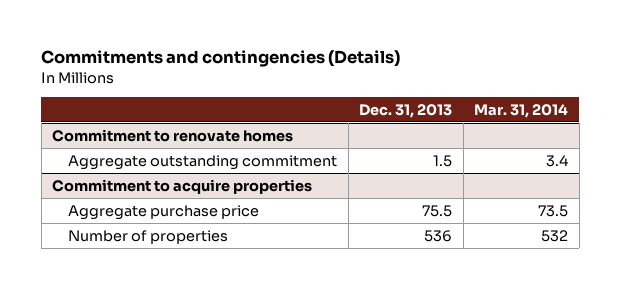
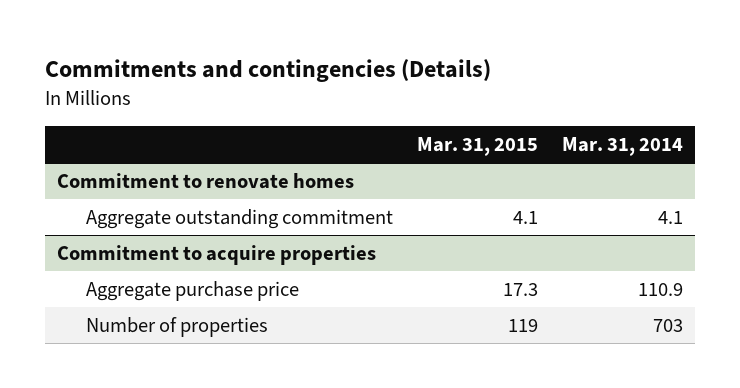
[359,103,453,118] Dec. 31, 2013 -> none
none -> [416,136,538,156] Mar. 31, 2015
[546,154,569,167] 3.4 -> [657,210,683,224] 4.1
[538,204,569,217] 73.5 -> [637,282,683,296] 110.9
[541,229,569,242] 532 -> [652,318,683,332] 703

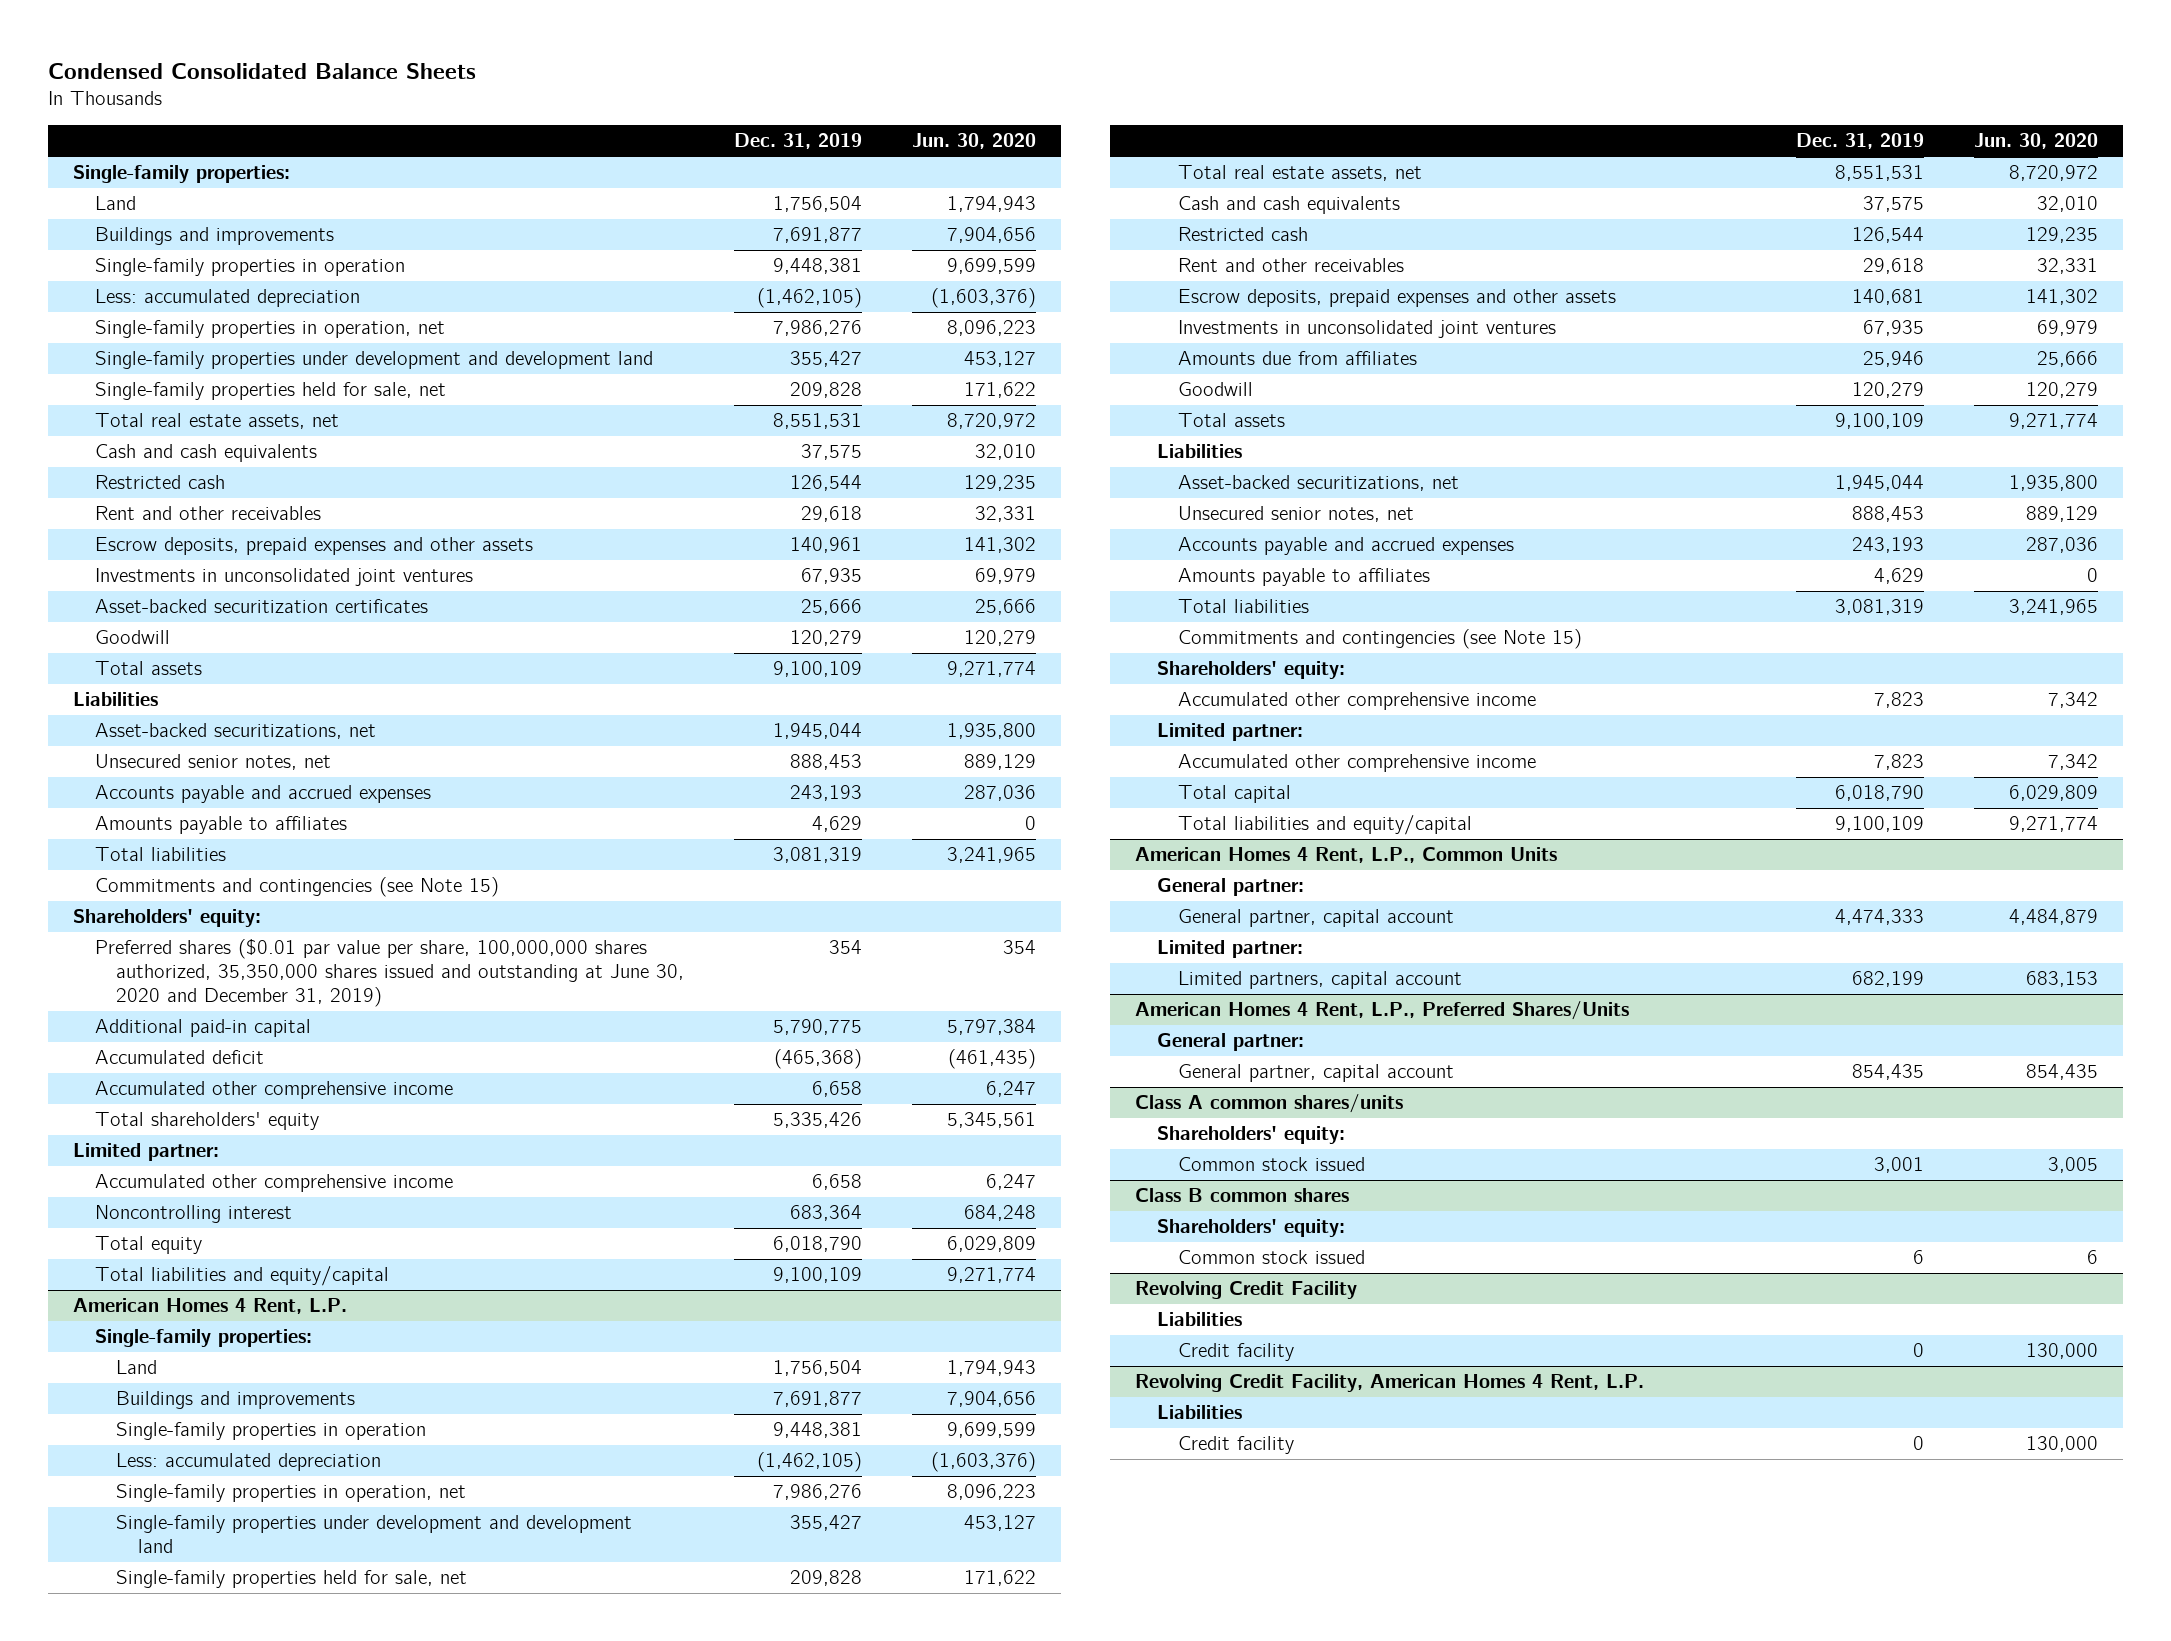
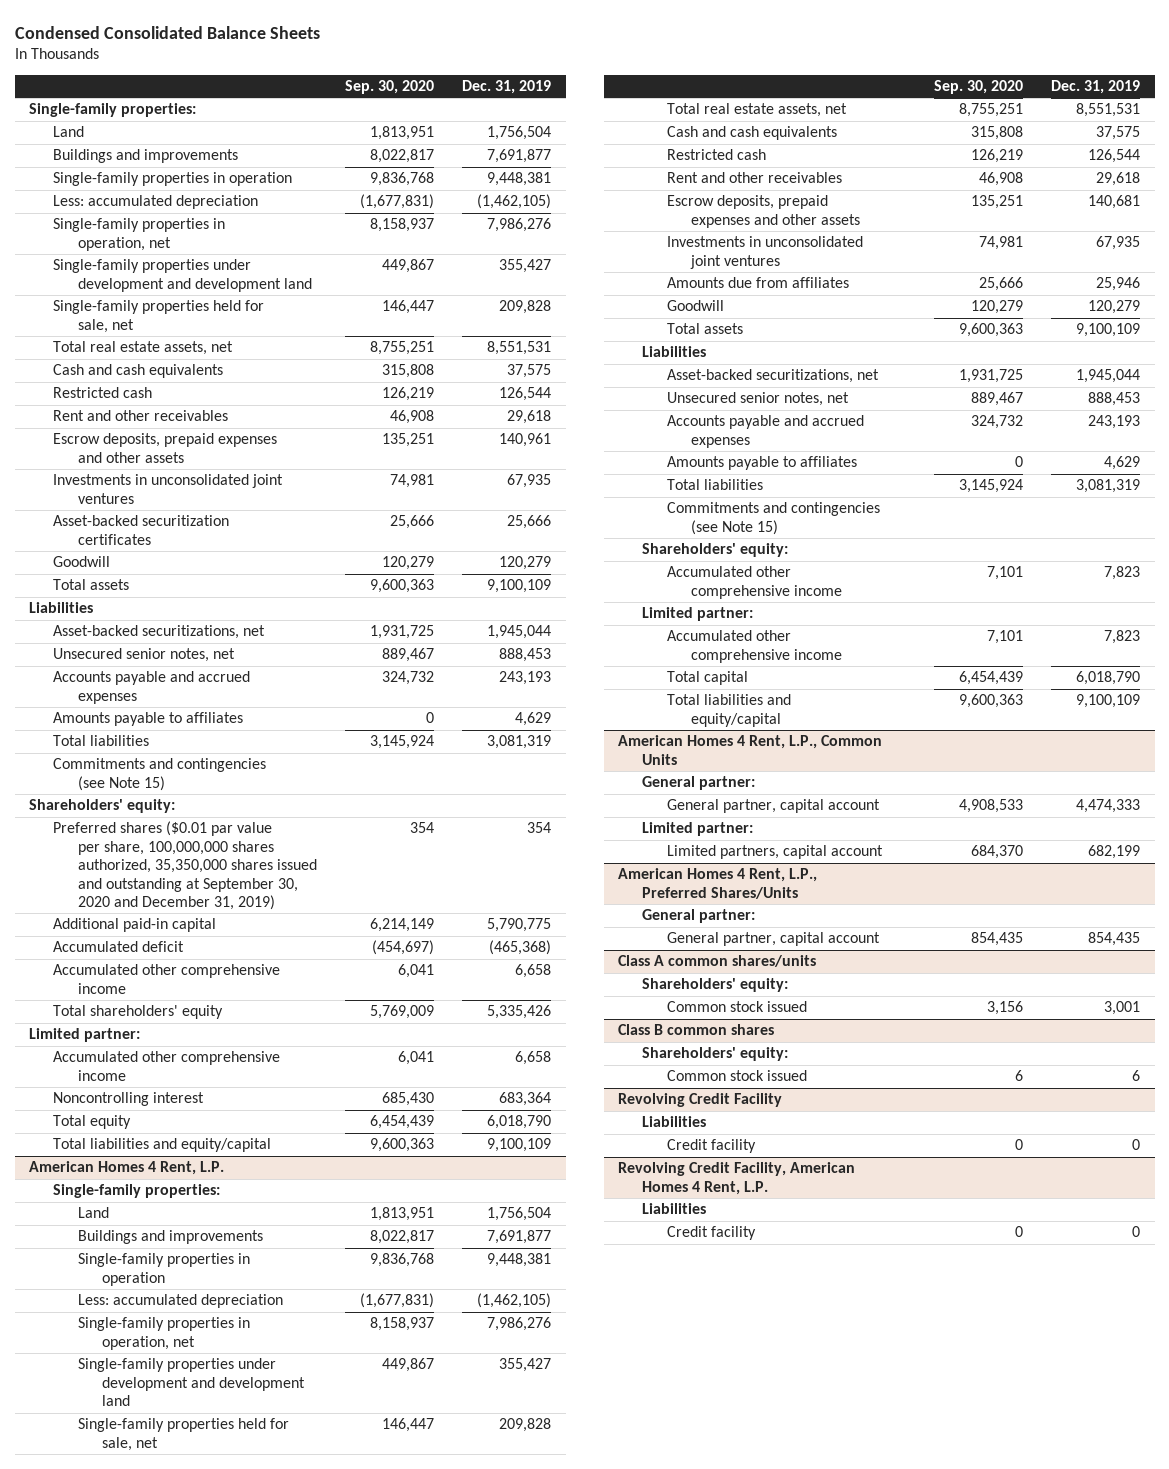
[911,133,1036,150] Jun. 30, 2020 -> none
none -> [345,80,435,95] Sep. 30, 2020
[94,939,685,1008] Preferred shares ($0.01 par value per share, 100,000,000 shares authorized, 35,350,000 shares issued and outstanding at June 30, 2020 and December 31, 2019) -> [53,821,317,911] Preferred shares ($0.01 par value per share, 100,000,000 shares authorized, 35,350,000 shares issued and outstanding at September 30, 2020 and December 31, 2019)

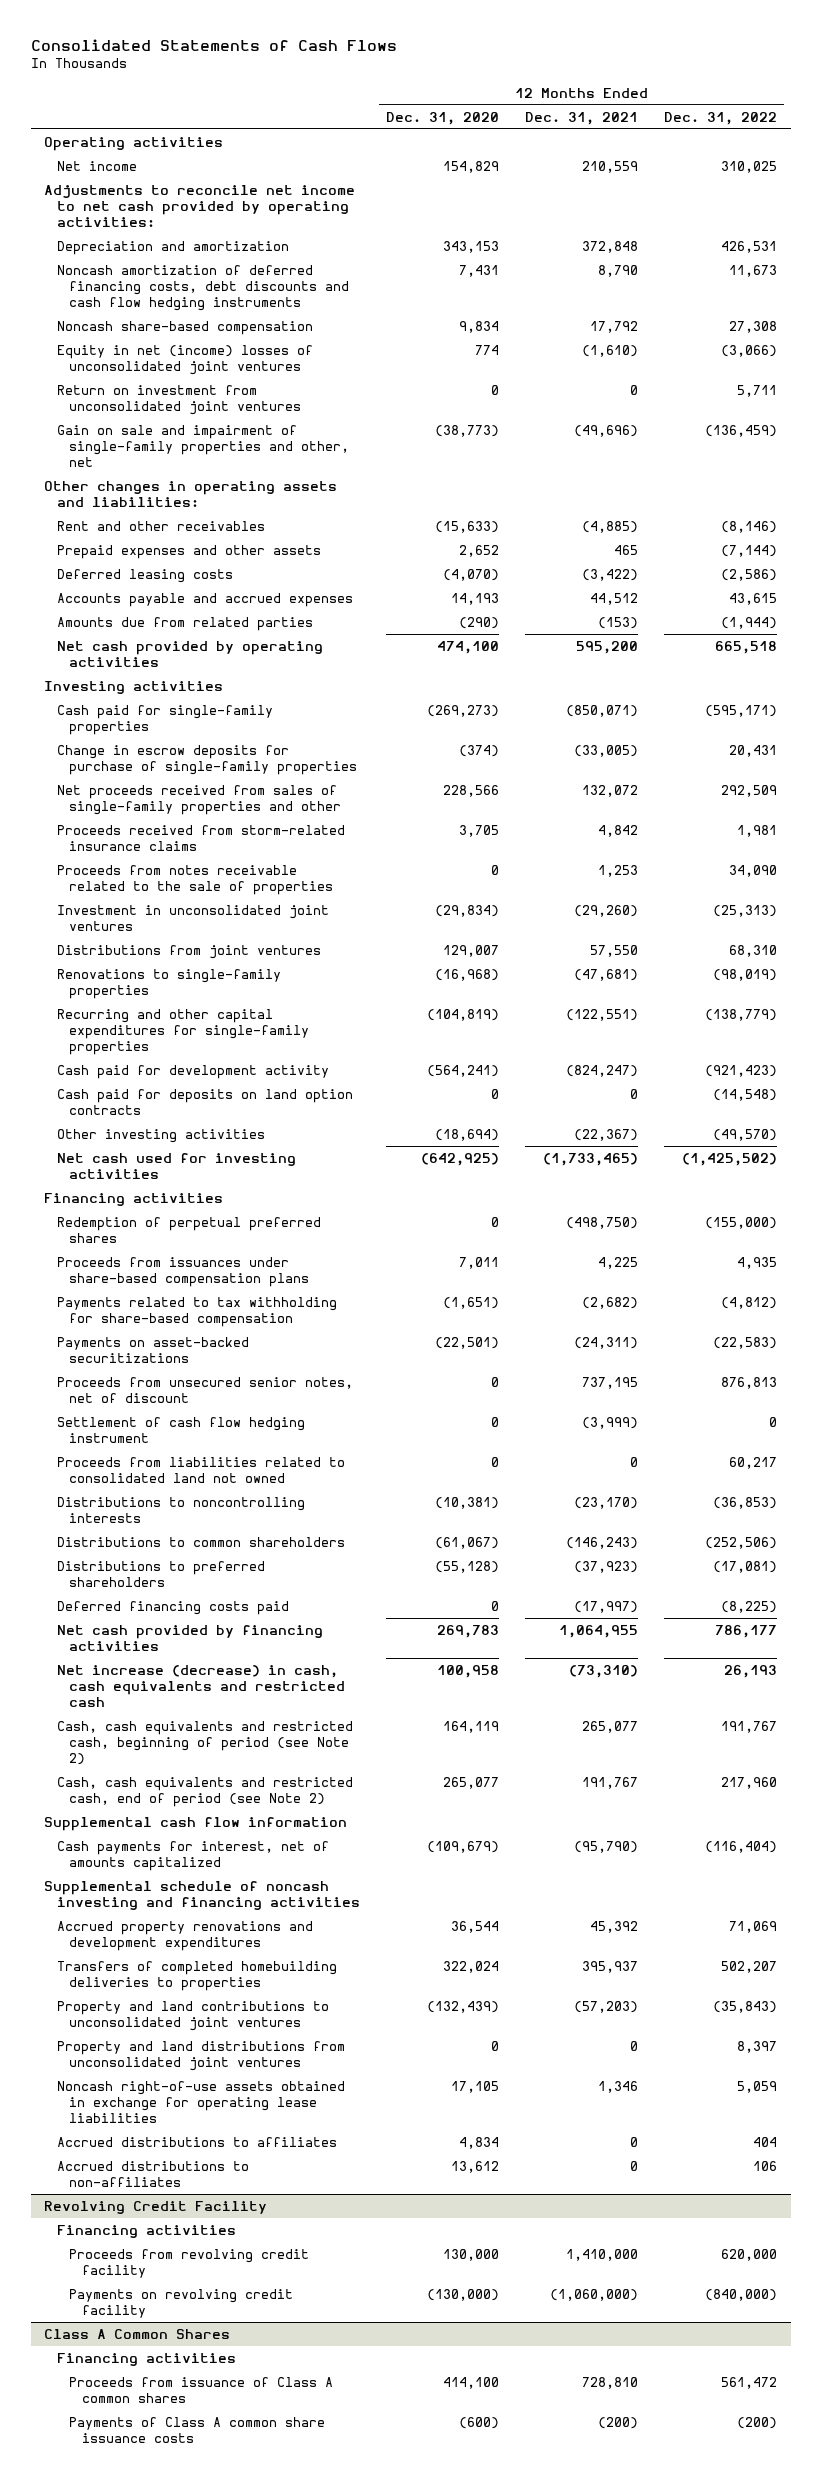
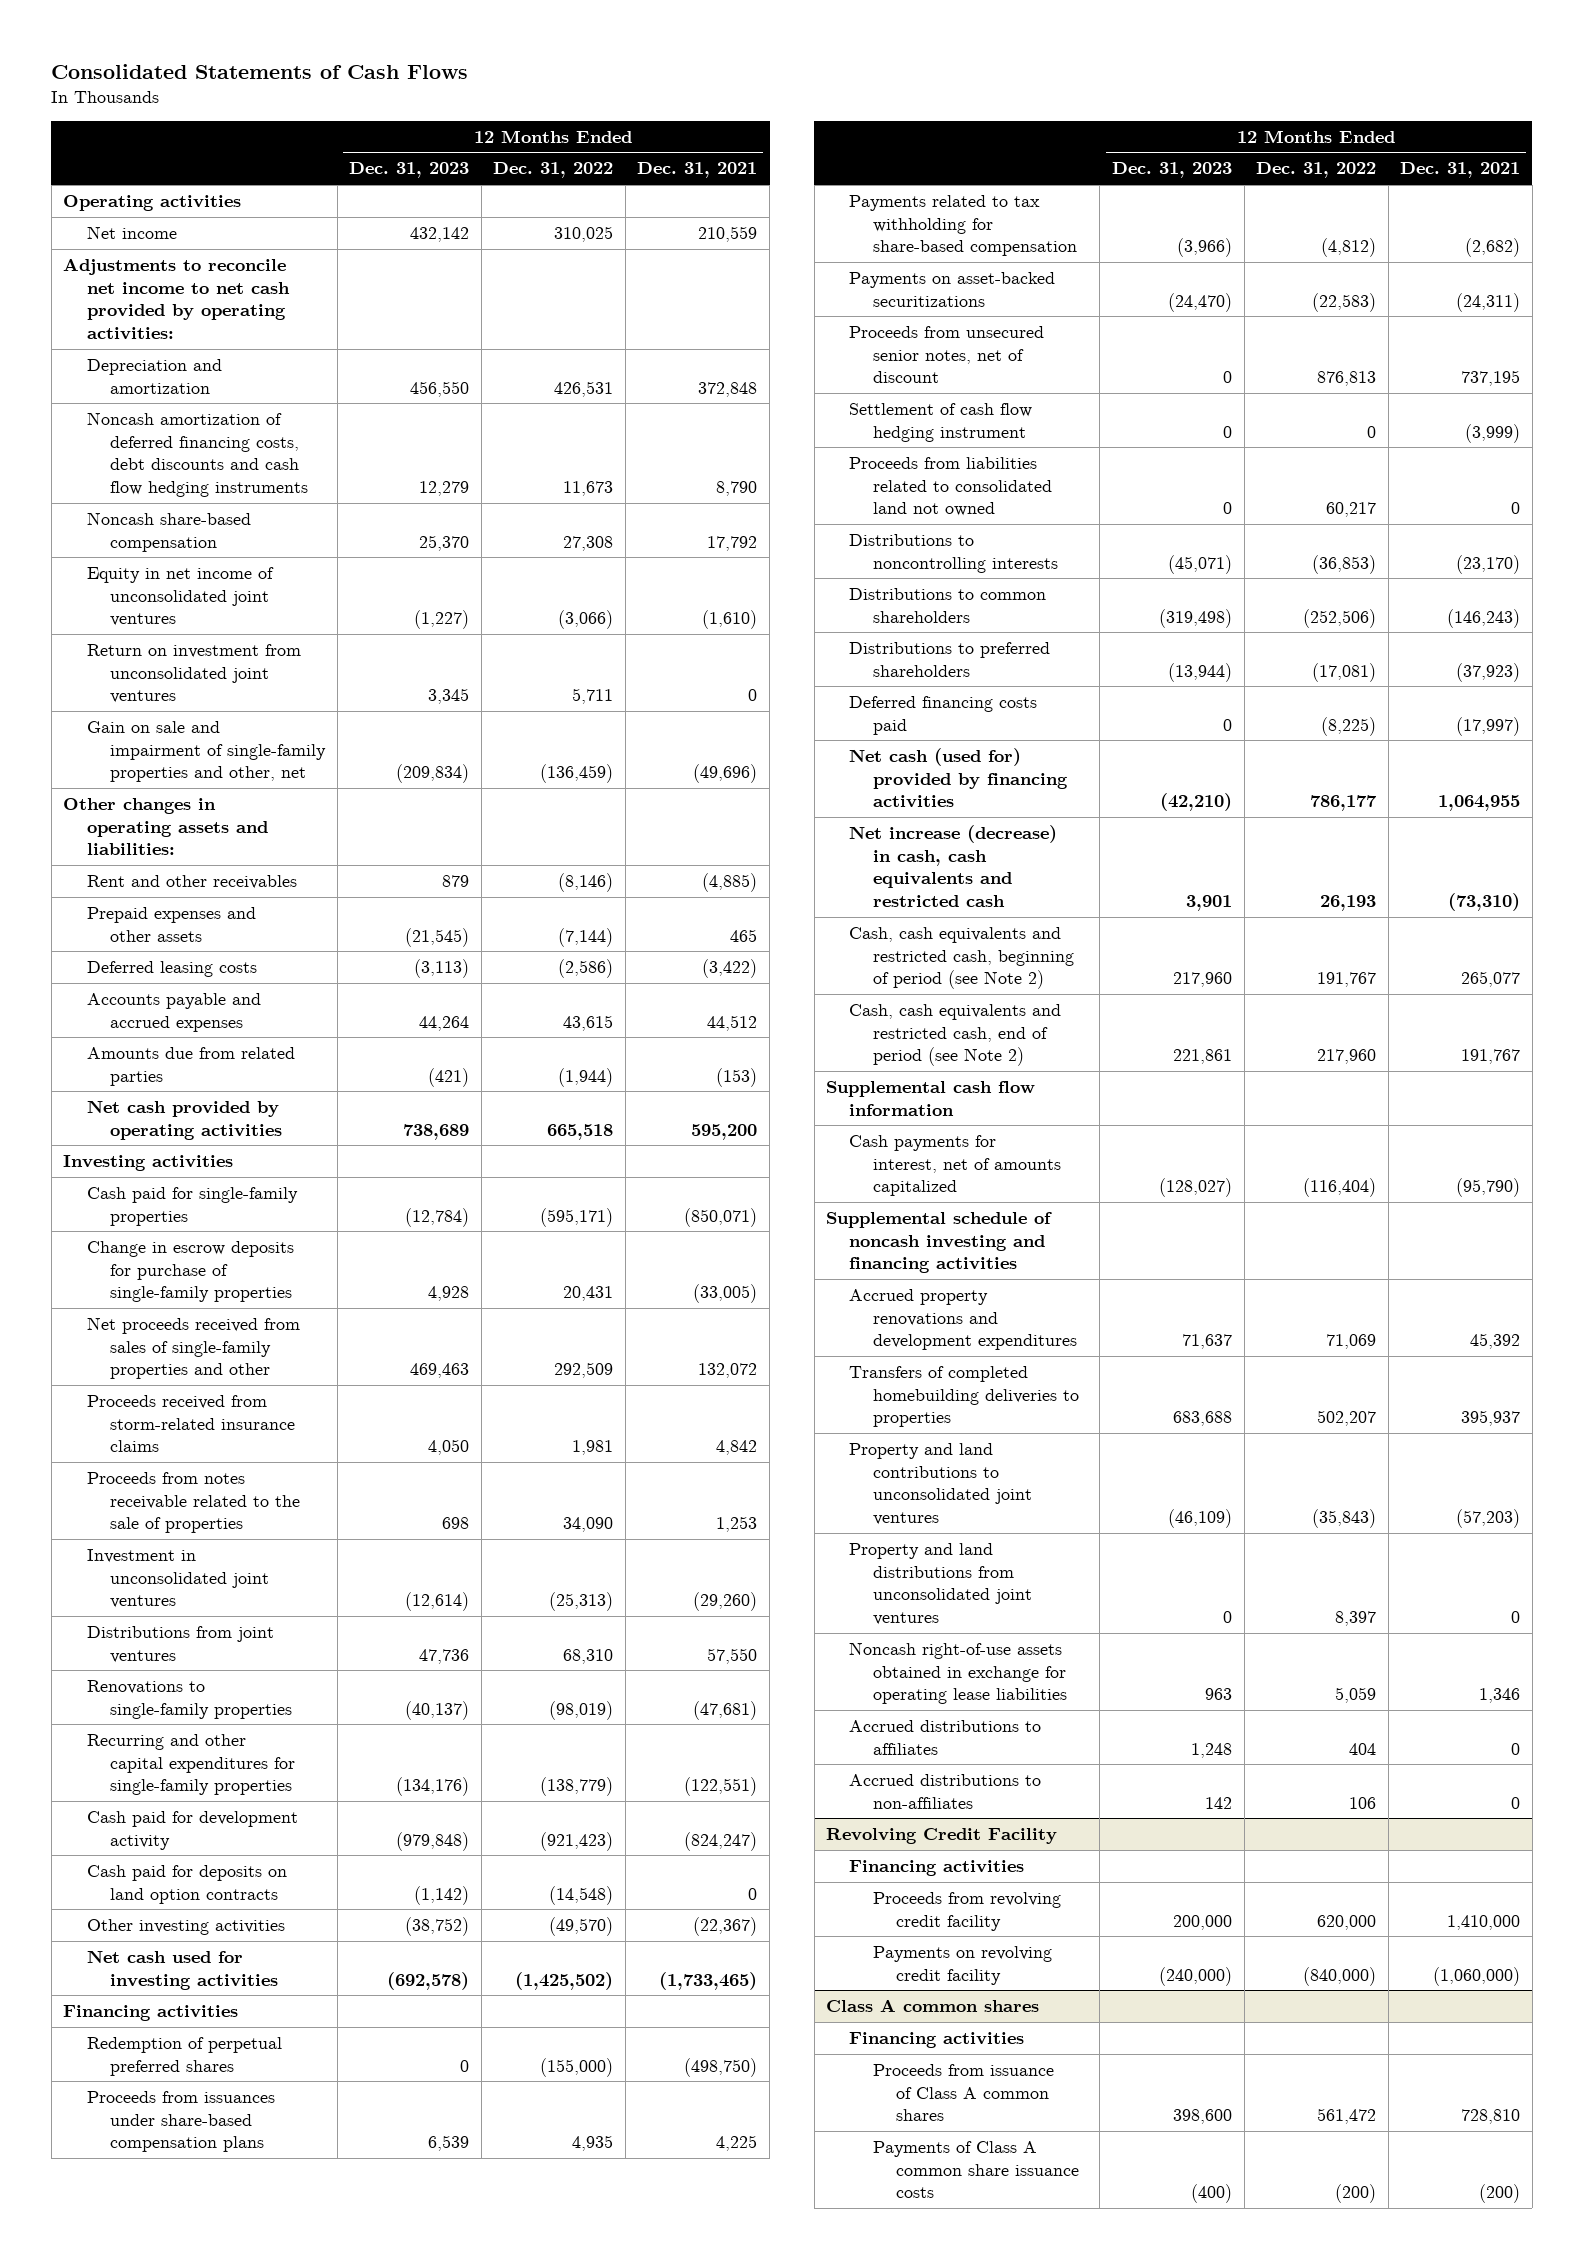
[386,111,500,125] Dec. 31, 2020 -> none
none -> [349,162,470,179] Dec. 31, 2023
[56,344,313,375] Equity in net (income) losses of unconsolidated joint ventures -> [86,566,274,627] Equity in net income of unconsolidated joint ventures
[56,1624,323,1651] Net cash provided by financing activities -> [849,747,1068,809] Net cash (used for) provided by financing activities
[44,2328,231,2339] Class A Common Shares -> [826,1998,1040,2012] Class A common shares

